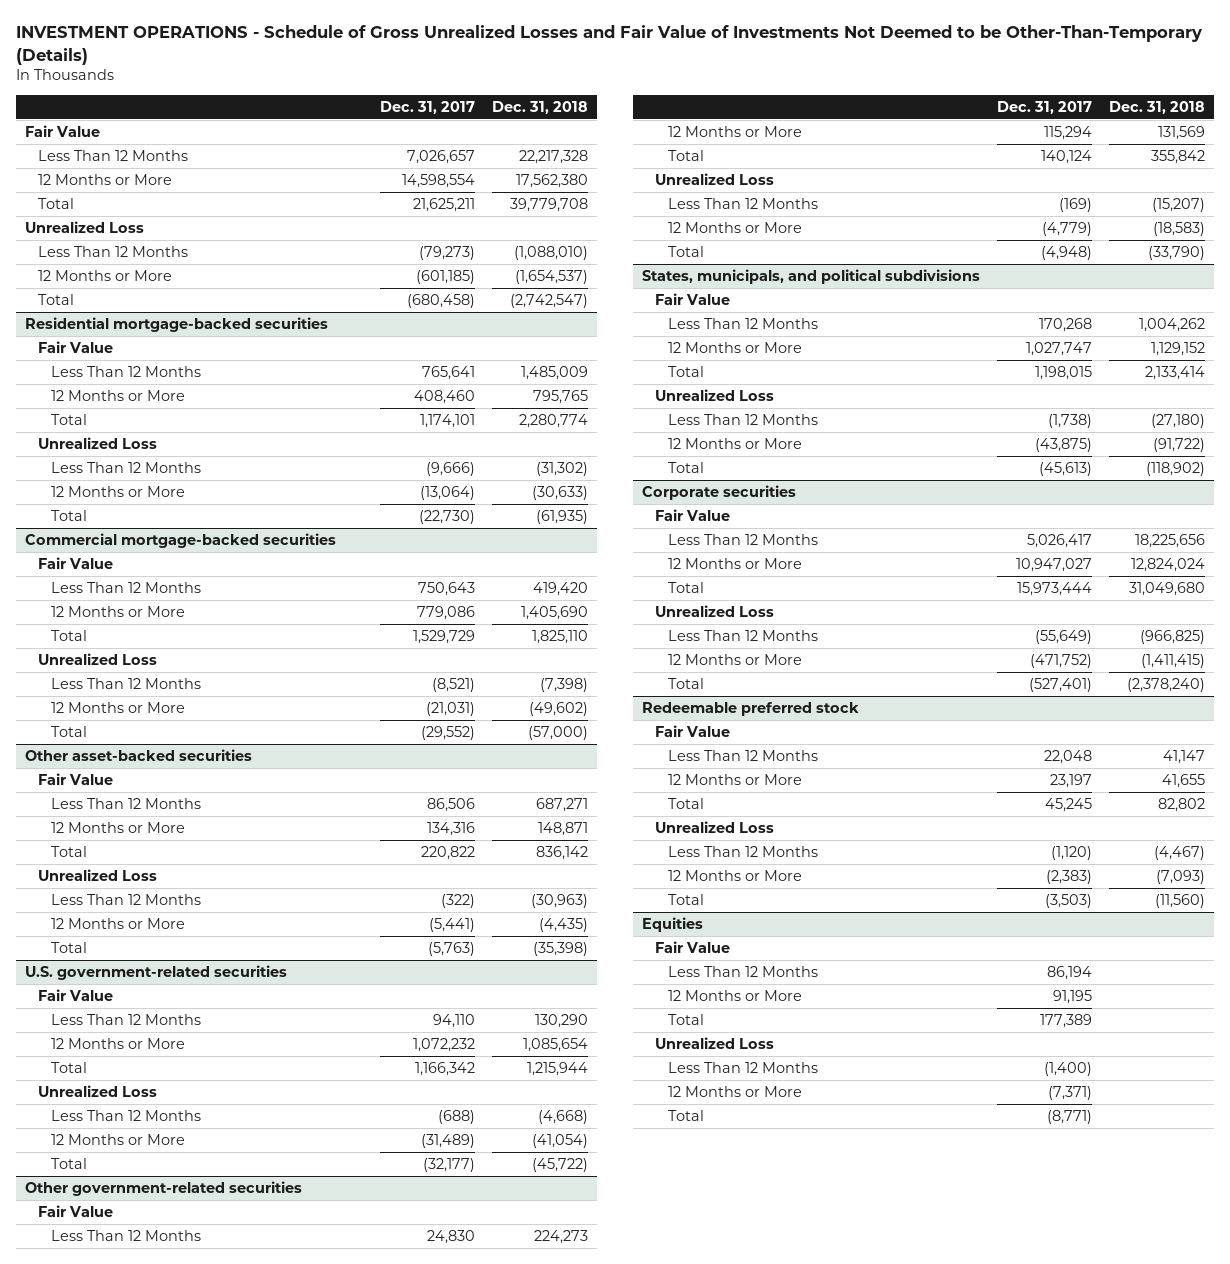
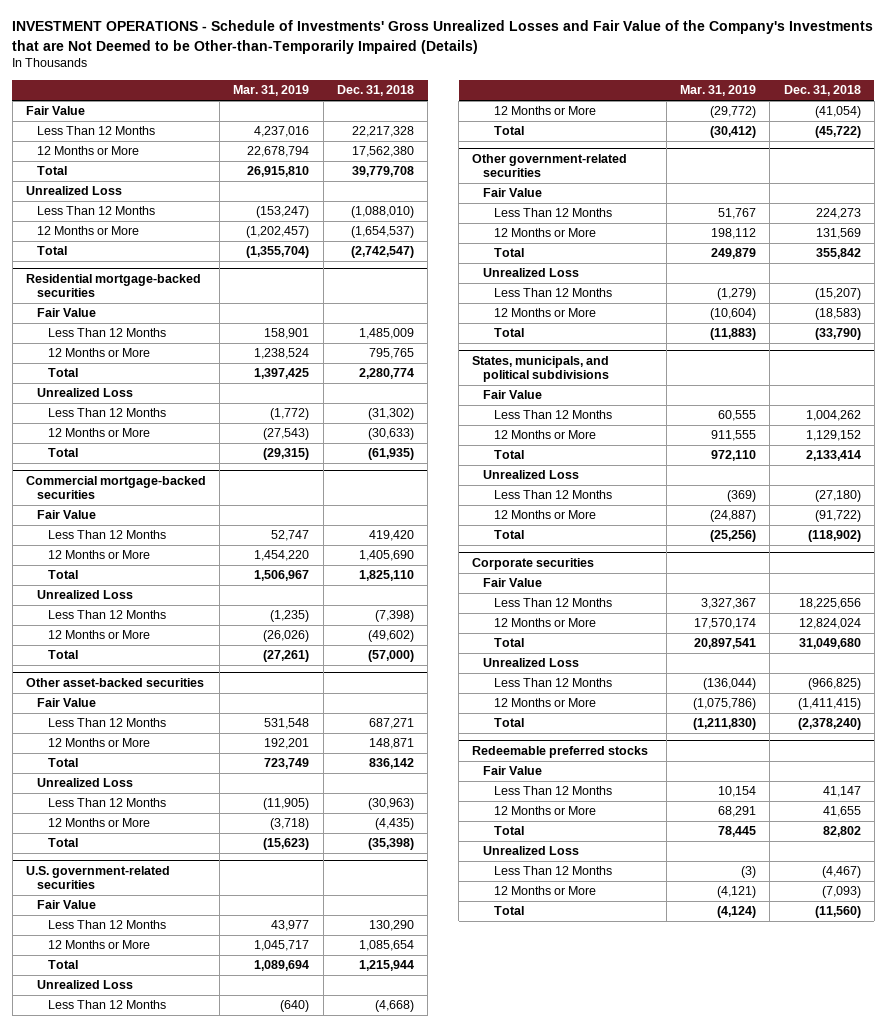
[15,25,1202,65] INVESTMENT OPERATIONS - Schedule of Gross Unrealized Losses and Fair Value of Investments Not Deemed to be Other-Than-Temporary (Details) -> [12,20,874,54] INVESTMENT OPERATIONS - Schedule of Investments' Gross Unrealized Losses and Fair Value of the Company's Investments that are Not Deemed to be Other-than-Temporarily Impaired (Details)
[379,100,475,114] Dec. 31, 2017 -> none
none -> [233,85,310,97] Mar. 31, 2019
[641,702,859,717] Redeemable preferred stock -> [472,745,649,758] Redeemable preferred stocks
[641,917,703,933] Equities -> none
[655,941,731,954] Fair Value -> none
[668,966,819,978] Less Than 12 Months -> none
[668,990,803,1002] 12 Months or More -> none
[668,1014,705,1026] Total -> none
[655,1037,775,1050] Unrealized Loss -> none
[668,1062,819,1074] Less Than 12 Months -> none
[668,1086,803,1098] 12 Months or More -> none
[668,1110,705,1122] Total -> none

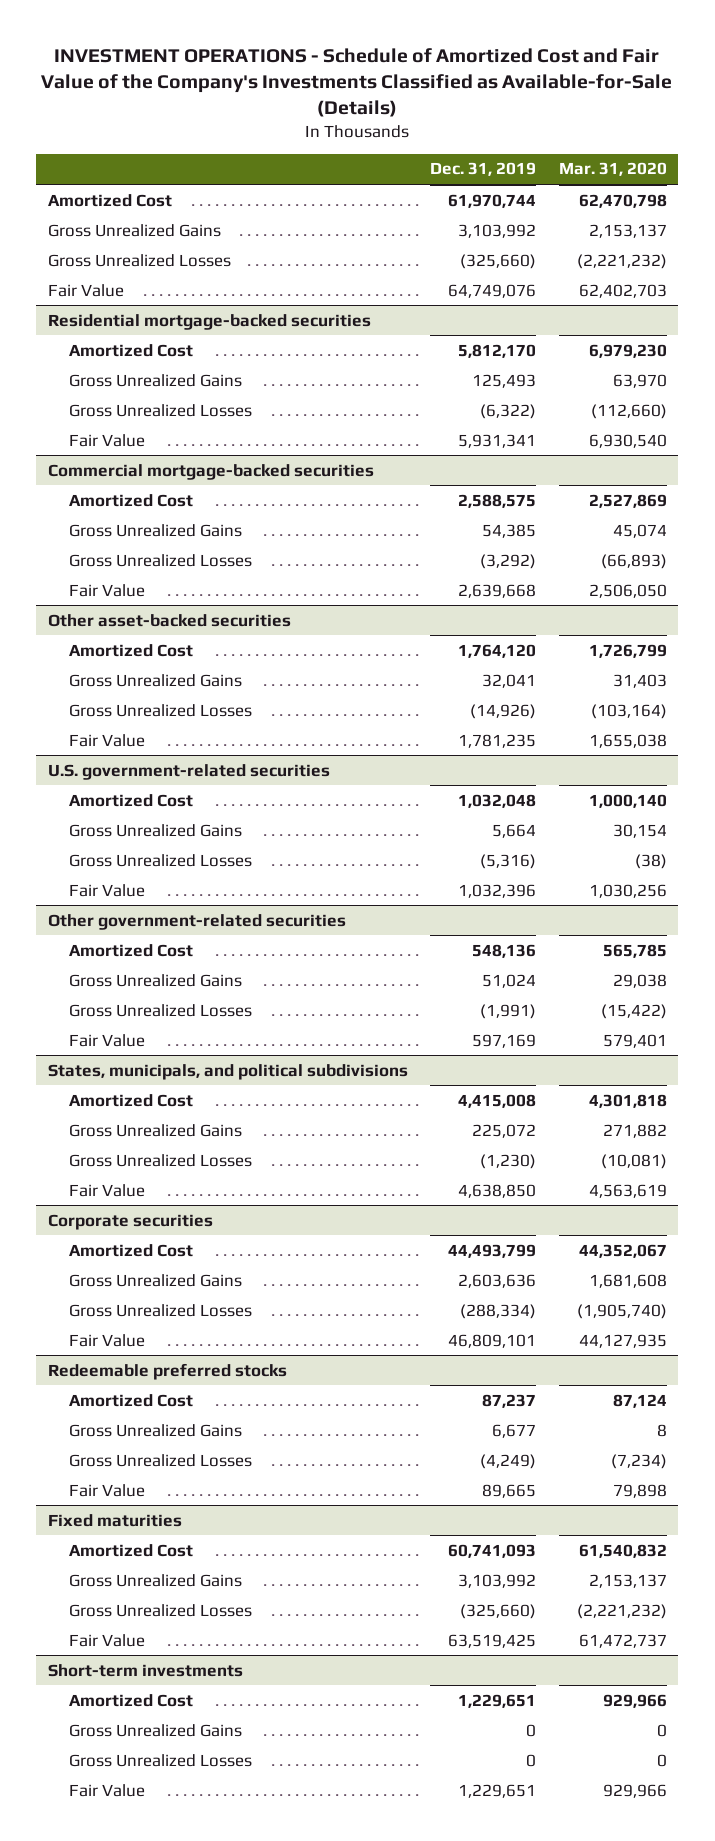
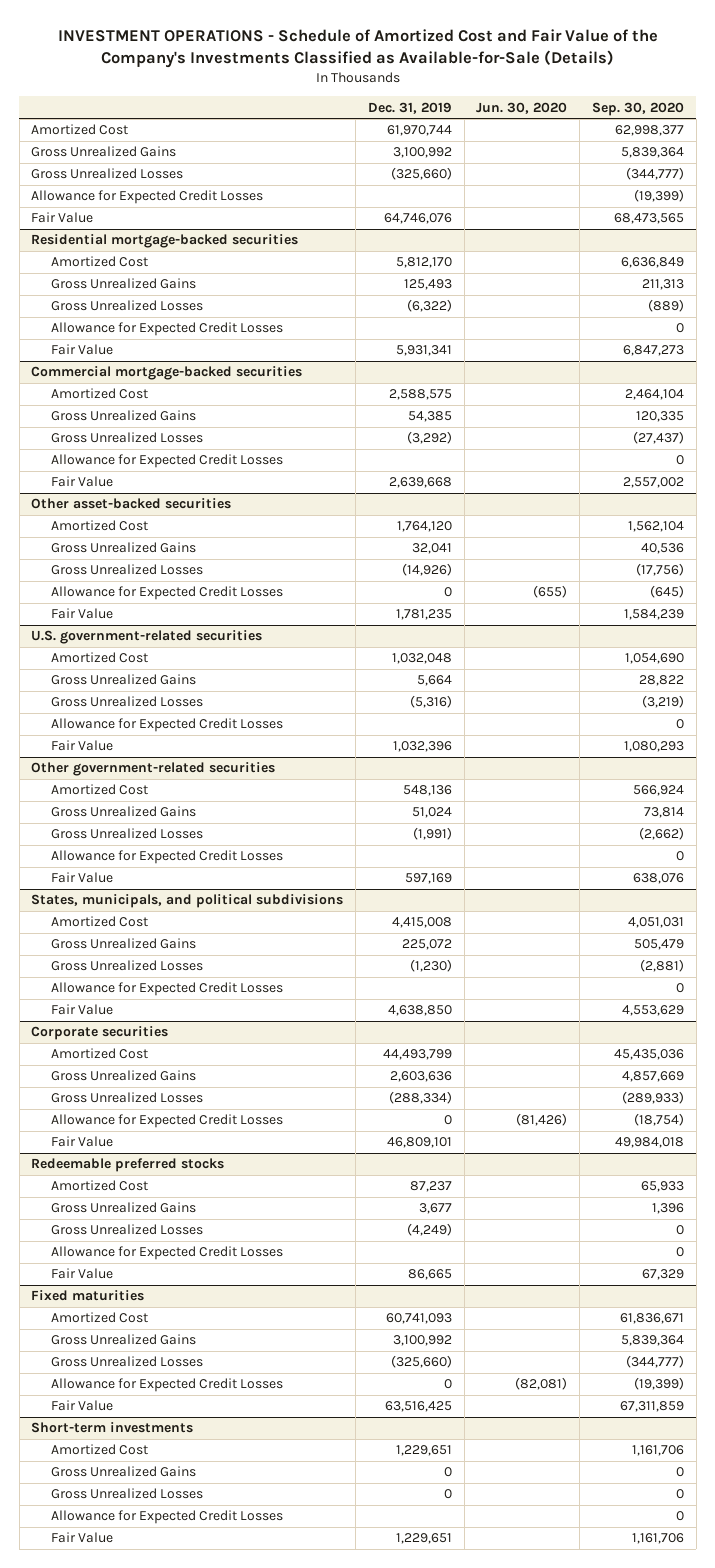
[558,162,667,177] Mar. 31, 2020 -> none
none -> [476,101,568,114] Jun. 30, 2020
none -> [591,101,684,116] Sep. 30, 2020
[458,223,537,238] 3,103,992 -> [392,147,452,159] 3,100,992
none -> [31,190,264,205] Allowance for Expected Credit Losses
[448,283,537,298] 64,749,076 -> [383,213,452,225] 64,746,076
none -> [51,322,284,337] Allowance for Expected Credit Losses
none -> [51,454,284,469] Allowance for Expected Credit Losses
none -> [51,586,284,601] Allowance for Expected Credit Losses
none -> [51,718,284,733] Allowance for Expected Credit Losses
none -> [51,850,284,865] Allowance for Expected Credit Losses
none -> [51,982,284,997] Allowance for Expected Credit Losses
none -> [51,1114,284,1129] Allowance for Expected Credit Losses
[492,1423,537,1438] 6,677 -> [418,1203,452,1215] 3,677
none -> [51,1246,284,1261] Allowance for Expected Credit Losses
[482,1483,537,1498] 89,665 -> [407,1269,452,1281] 86,665
[458,1573,537,1588] 3,103,992 -> [392,1335,452,1347] 3,100,992
none -> [51,1378,284,1393] Allowance for Expected Credit Losses
[448,1633,537,1648] 63,519,425 -> [384,1401,452,1413] 63,516,425
none -> [51,1510,284,1525] Allowance for Expected Credit Losses

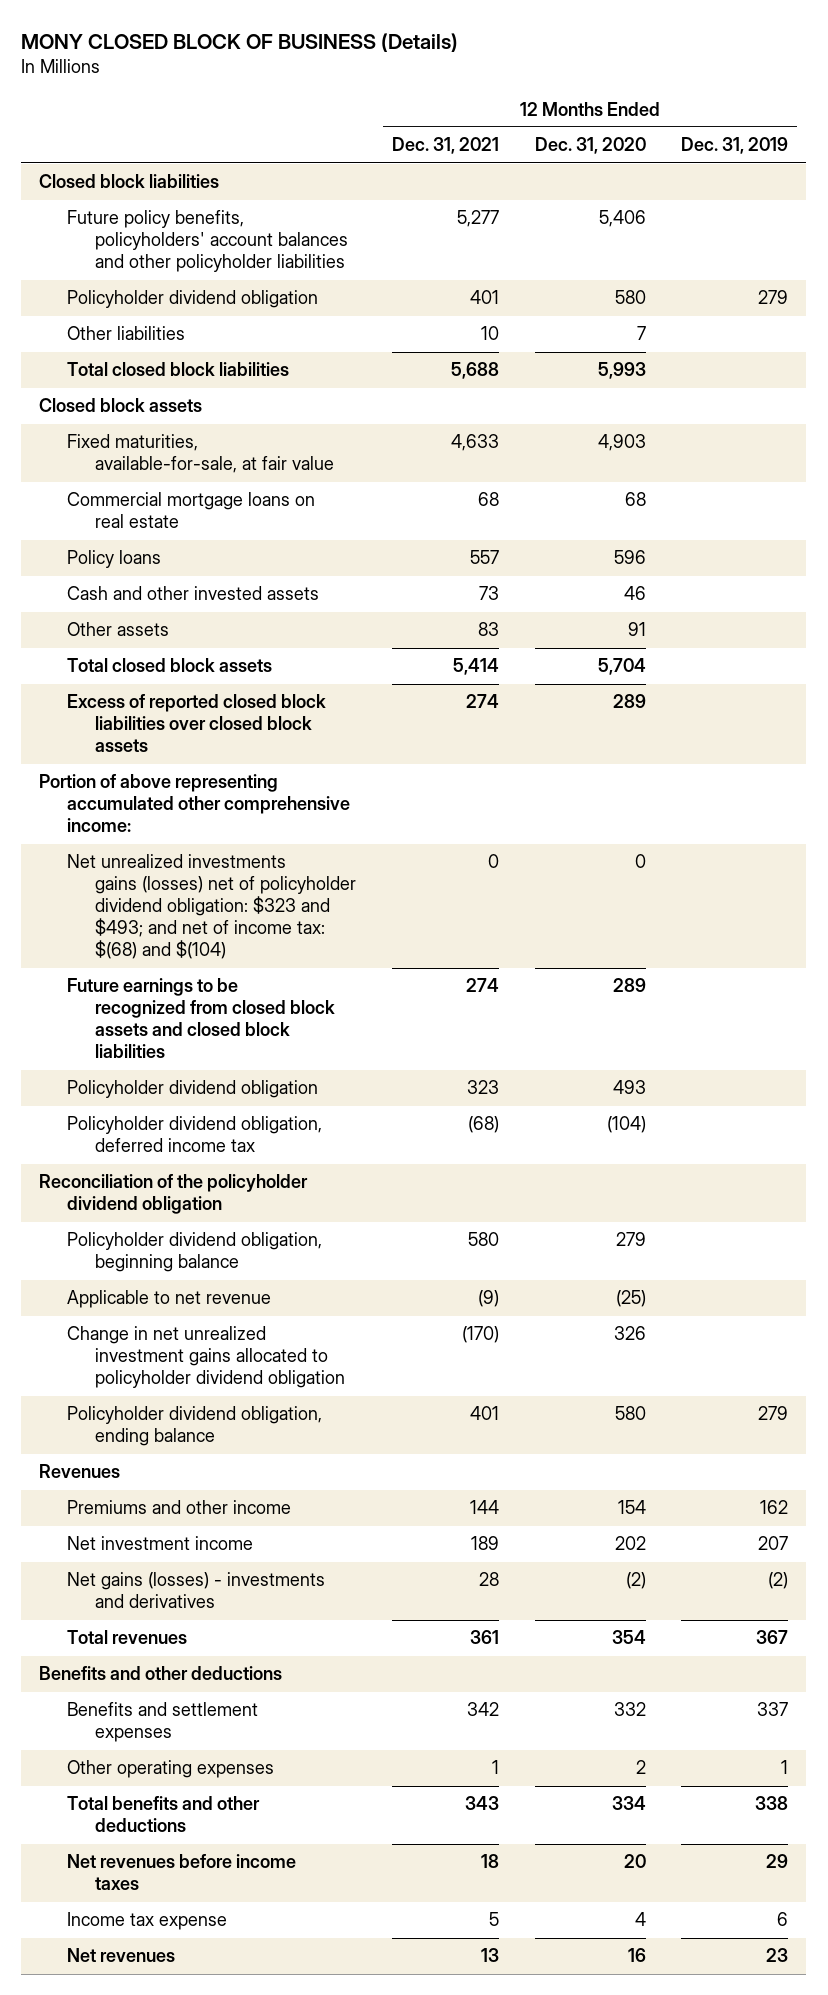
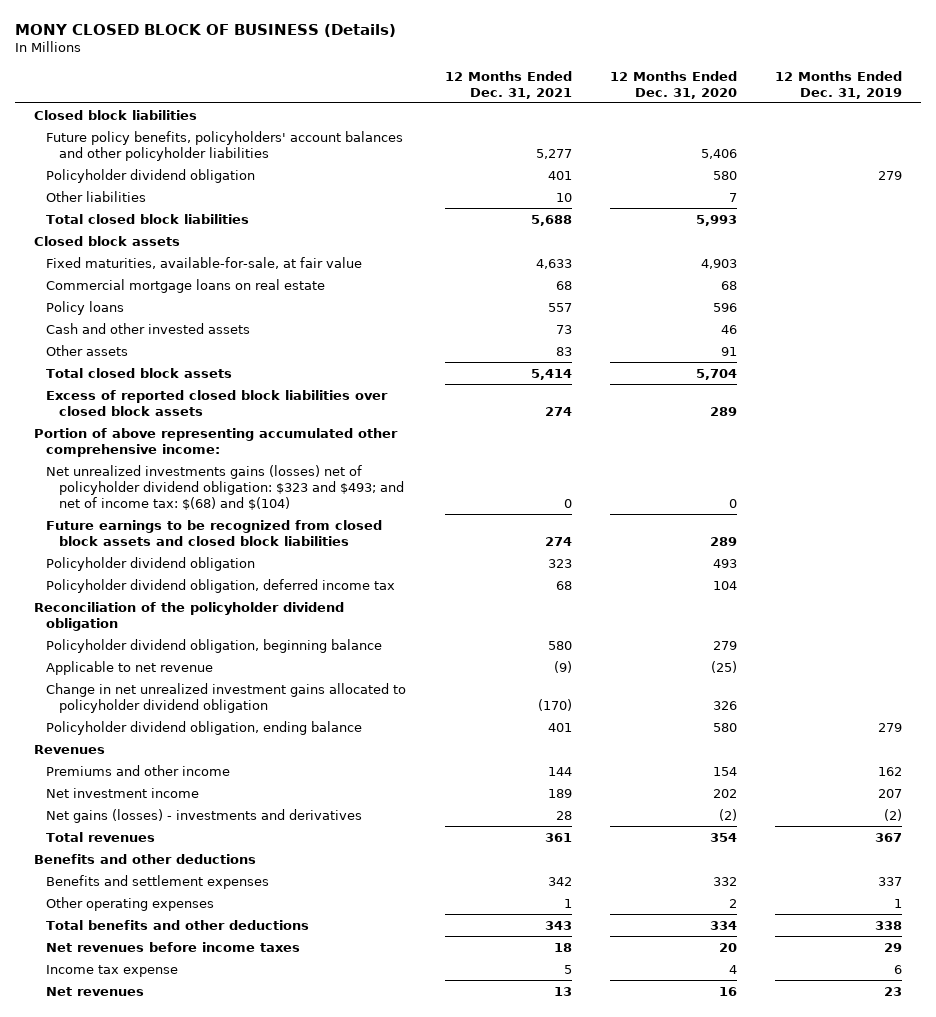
[467,1116,499,1134] (68) -> [555,580,572,590] 68
[606,1116,646,1134] (104) -> [712,580,737,590] 104

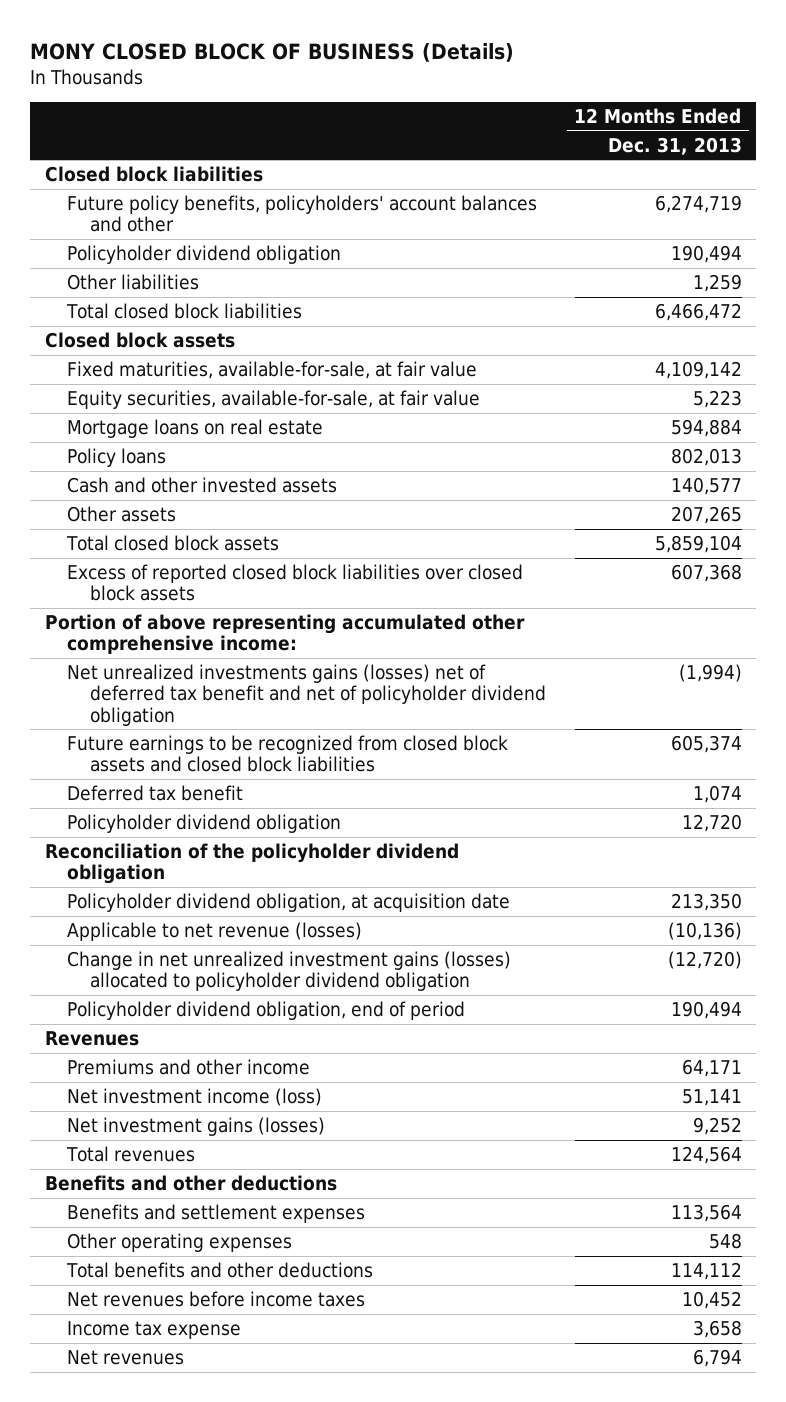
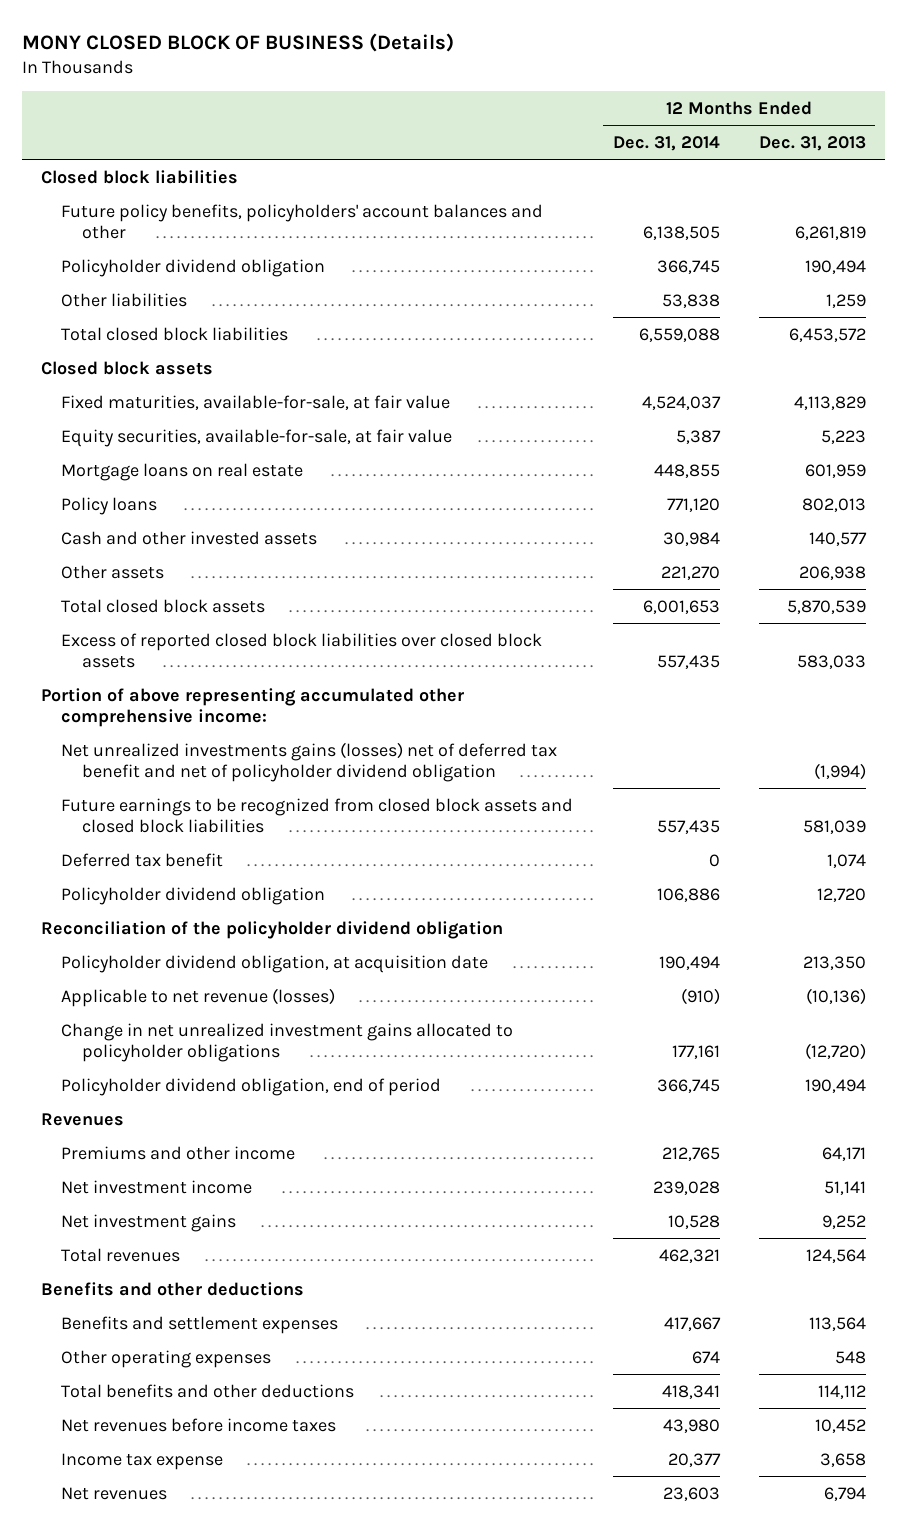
none -> [612,135,720,151] Dec. 31, 2014
[654,195,742,214] 6,274,719 -> [794,225,866,240] 6,261,819
[654,303,742,322] 6,466,472 -> [788,327,866,342] 6,453,572
[654,361,742,380] 4,109,142 -> [793,395,866,410] 4,113,829
[670,419,742,438] 594,884 -> [804,463,866,478] 601,959
[670,506,742,525] 207,265 -> [798,565,866,580] 206,938
[654,535,742,554] 5,859,104 -> [786,599,866,614] 5,870,539
[670,564,742,583] 607,368 -> [796,654,866,669] 583,033
[670,735,742,754] 605,374 -> [802,819,866,834] 581,039
[67,951,512,992] Change in net unrealized investment gains (losses) allocated to policyholder dividend obligation -> [61,1022,514,1062] Change in net unrealized investment gains allocated to policyholder obligations
[67,1088,323,1107] Net investment income (loss) -> [61,1179,253,1194] Net investment income
[67,1117,326,1137] Net investment gains (losses) -> [61,1213,237,1232] Net investment gains

